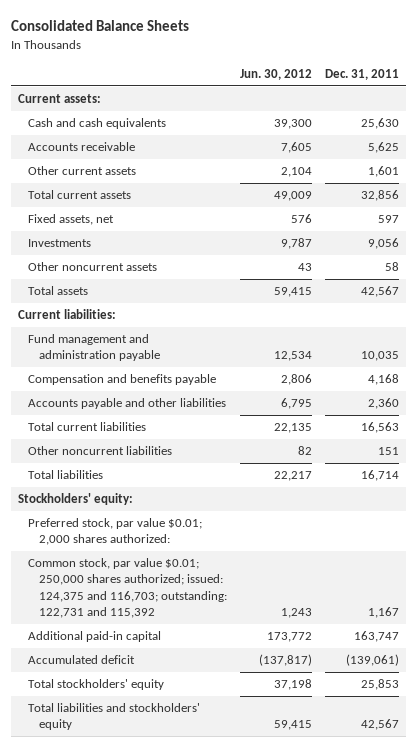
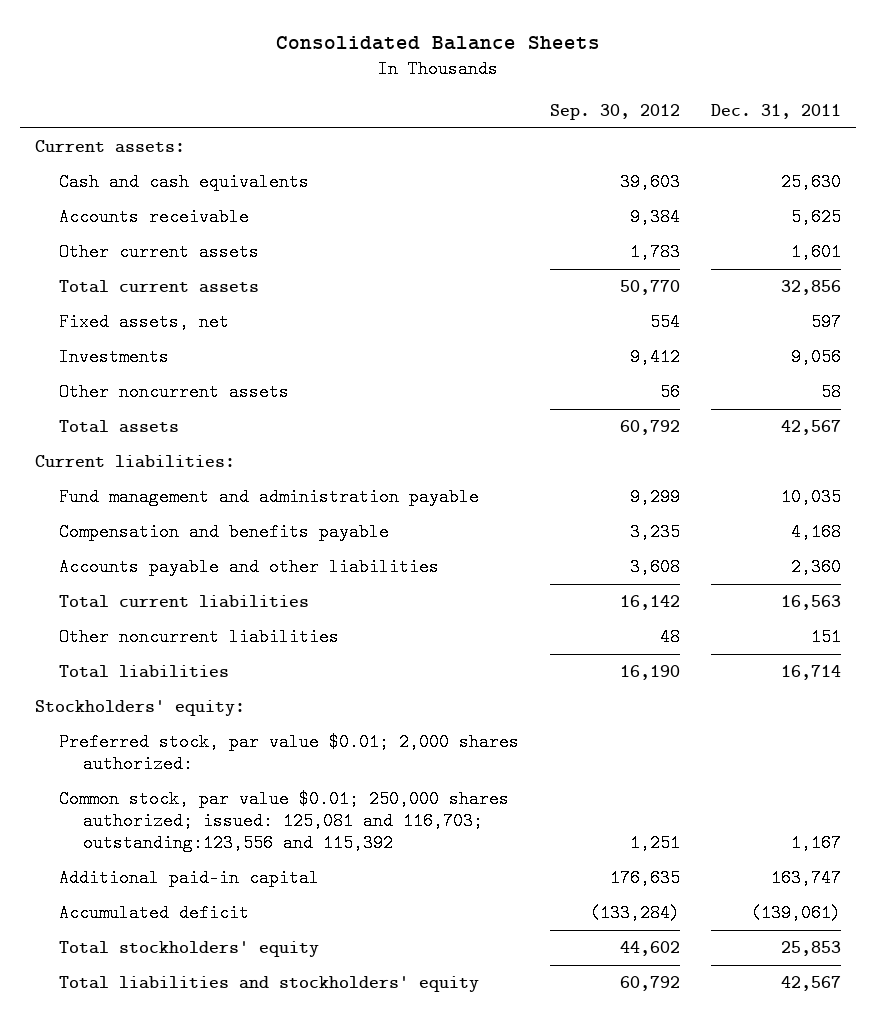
[240,69,313,81] Jun. 30, 2012 -> none
none -> [549,103,680,120] Sep. 30, 2012
[28,558,228,619] Common stock, par value $0.01; 250,000 shares authorized; issued: 124,375 and 116,703; outstanding: 122,731 and 115,392 -> [59,790,510,853] Common stock, par value $0.01; 250,000 shares authorized; issued: 125,081 and 116,703; outstanding:123,556 and 115,392

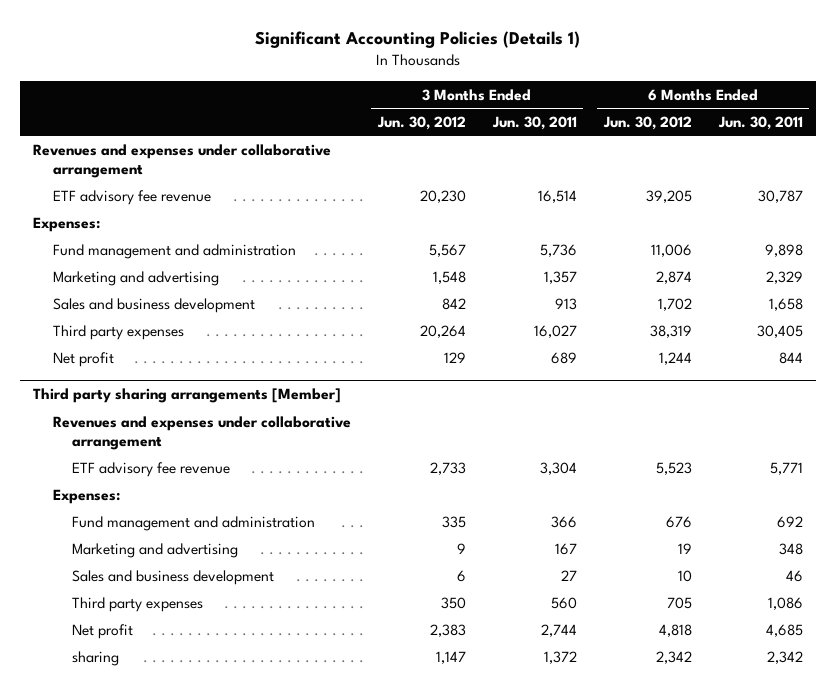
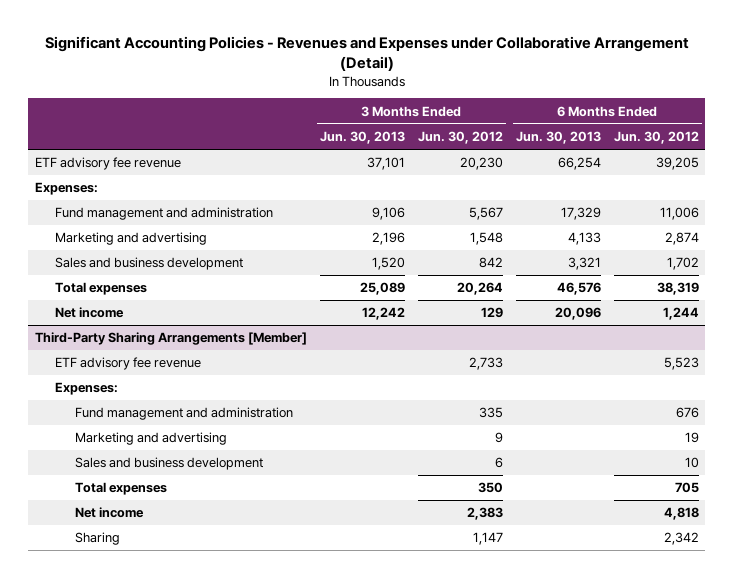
[254,31,580,49] Significant Accounting Policies (Details 1) -> [44,36,689,72] Significant Accounting Policies - Revenues and Expenses under Collaborative Arrangement (Detail)
[491,115,577,130] Jun. 30, 2011 -> none
[717,115,803,130] Jun. 30, 2011 -> none
none -> [319,131,405,145] Jun. 30, 2013
none -> [515,131,601,145] Jun. 30, 2013
[33,143,332,178] Revenues and expenses under collaborative arrangement -> none
[52,415,351,450] Revenues and expenses under collaborative arrangement -> none
[52,324,184,340] Third party expenses -> [54,282,147,296] Total expenses
[52,351,114,367] Net profit -> [54,307,124,319] Net income
[33,388,342,404] Third party sharing arrangements [Member] -> [34,332,307,346] Third-Party Sharing Arrangements [Member]
[72,596,204,612] Third party expenses -> [75,482,168,496] Total expenses
[72,623,134,639] Net profit -> [75,507,145,519] Net income
[72,650,120,666] sharing -> [75,532,121,546] Sharing

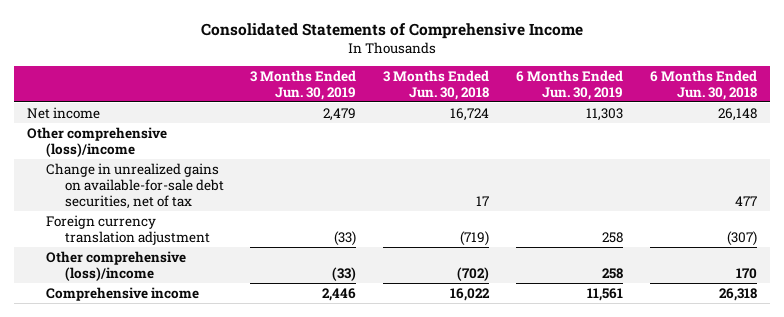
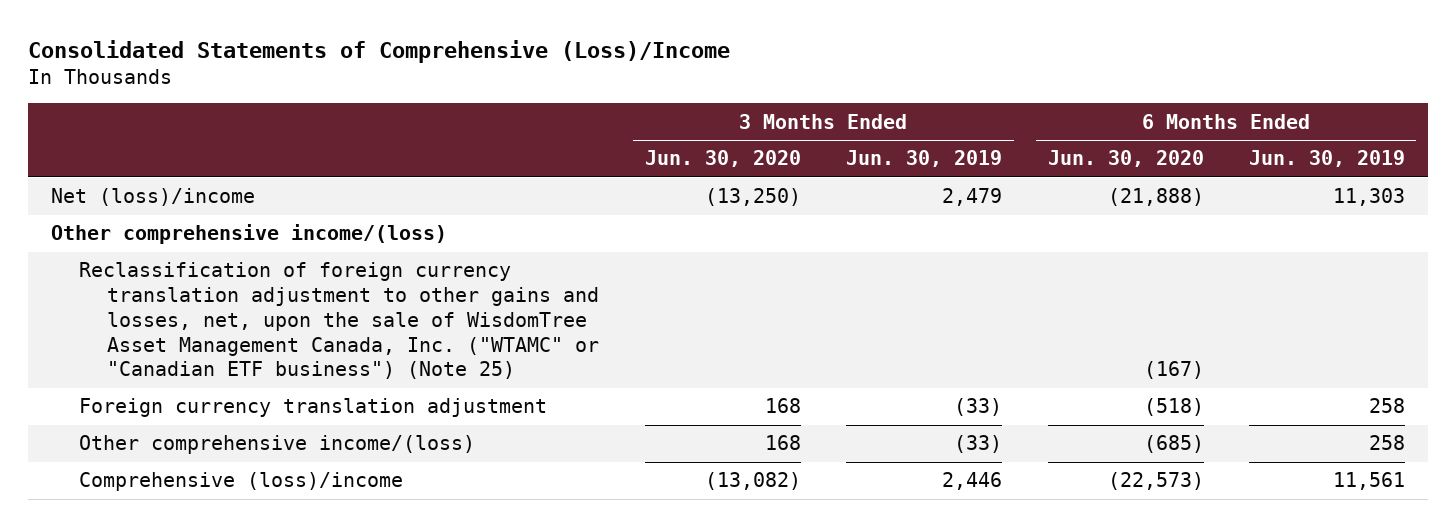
[201,22,584,39] Consolidated Statements of Comprehensive Income -> [27,39,730,63] Consolidated Statements of Comprehensive (Loss)/Income
[383,69,490,100] 3 Months Ended Jun. 30, 2018 -> none
[650,69,758,100] 6 Months Ended Jun. 30, 2018 -> none
none -> [644,150,801,168] Jun. 30, 2020
none -> [1047,150,1204,168] Jun. 30, 2020
[45,162,224,209] Change in unrealized gains on available-for-sale debt securities, net of tax -> none
[27,106,101,119] Net income -> [50,188,255,207] Net (loss)/income
[27,126,168,157] Other comprehensive (loss)/income -> [50,224,447,245] Other comprehensive income/(loss)
none -> [78,262,600,380] Reclassification of foreign currency translation adjustment to other gains and losses, net, upon the sale of WisdomTree Asset Management Canada, Inc. ("WTAMC" or "Canadian ETF business") (Note 25)
[45,250,186,281] Other comprehensive (loss)/income -> [78,435,475,455] Other comprehensive income/(loss)
[45,286,199,301] Comprehensive income -> [78,472,403,492] Comprehensive (loss)/income

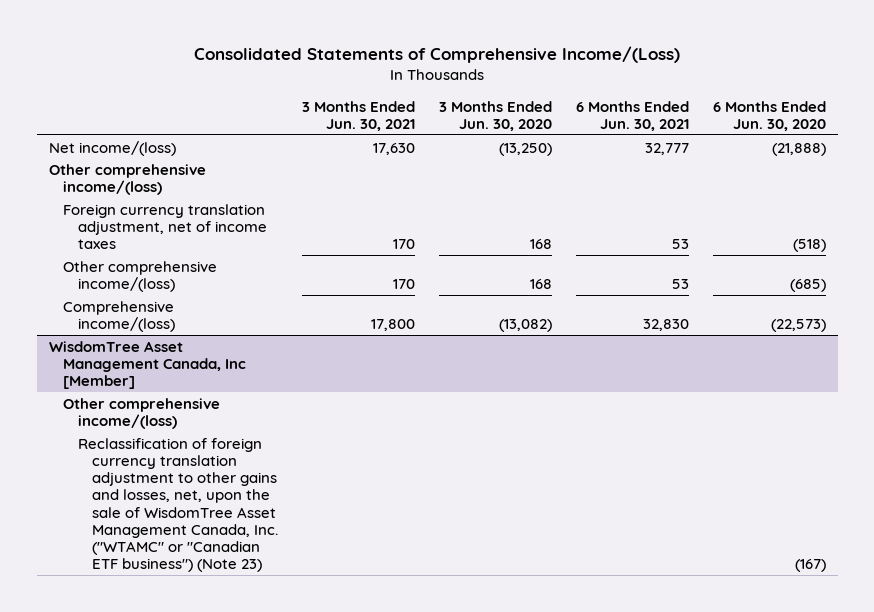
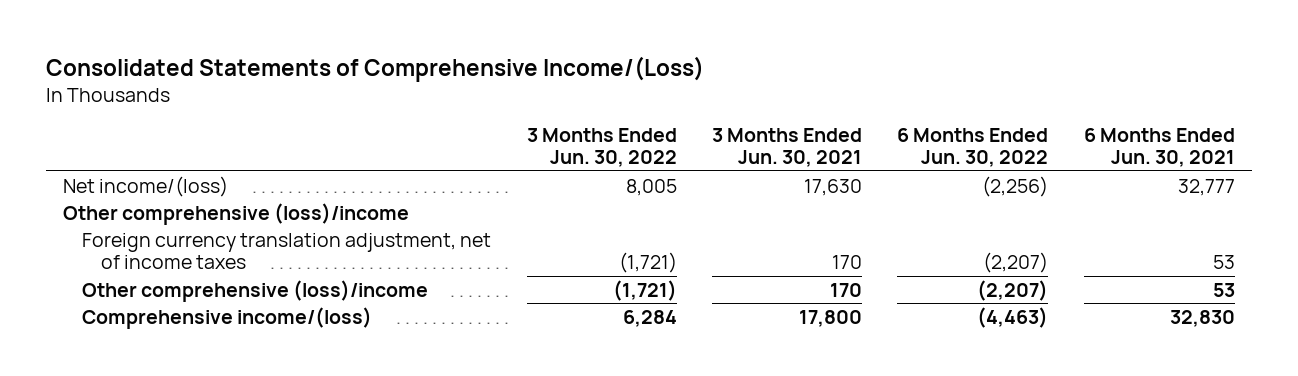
[438,100,552,131] 3 Months Ended Jun. 30, 2020 -> none
[712,100,826,131] 6 Months Ended Jun. 30, 2020 -> none
none -> [526,128,677,168] 3 Months Ended Jun. 30, 2022
none -> [897,128,1049,168] 6 Months Ended Jun. 30, 2022
[48,163,206,195] Other comprehensive income/(loss) -> [63,202,410,225] Other comprehensive (loss)/income
[63,260,218,292] Other comprehensive income/(loss) -> [82,279,429,302] Other comprehensive (loss)/income
[48,340,247,390] WisdomTree Asset Management Canada, Inc [Member] -> none
[63,397,221,429] Other comprehensive income/(loss) -> none
[77,437,278,573] Reclassification of foreign currency translation adjustment to other gains and losses, net, upon the sale of WisdomTree Asset Management Canada, Inc. ("WTAMC" or "Canadian ETF business") (Note 23) -> none

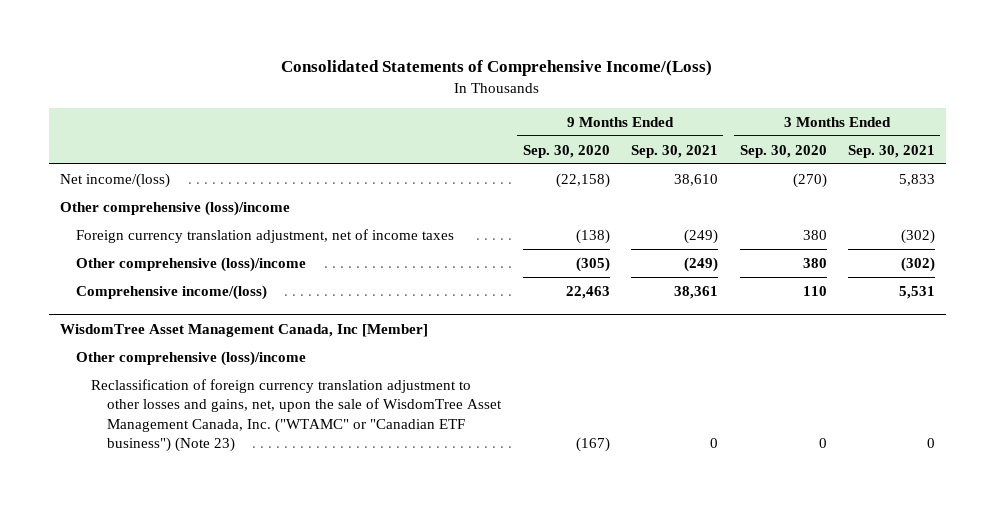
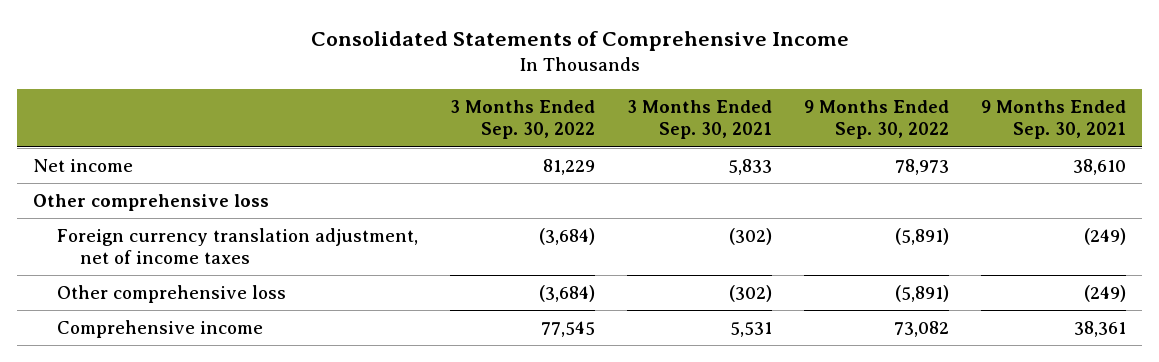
[281,60,713,77] Consolidated Statements of Comprehensive Income/(Loss) -> [310,30,849,51] Consolidated Statements of Comprehensive Income
[522,144,610,158] Sep. 30, 2020 -> none
[739,144,827,158] Sep. 30, 2020 -> none
none -> [449,100,595,140] 3 Months Ended Sep. 30, 2022
none -> [803,100,949,140] 9 Months Ended Sep. 30, 2022
[59,172,170,188] Net income/(loss) -> [33,159,134,173] Net income
[59,200,290,216] Other comprehensive (loss)/income -> [33,194,270,212] Other comprehensive loss
[59,323,428,337] WisdomTree Asset Management Canada, Inc [Member] -> none
[75,350,306,366] Other comprehensive (loss)/income -> none
[91,378,503,453] Reclassification of foreign currency translation adjustment to other losses and gains, net, upon the sale of WisdomTree Asset Management Canada, Inc. ("WTAMC" or "Canadian ETF business") (Note 23) -> none
[75,256,306,272] Other comprehensive (loss)/income -> [56,285,286,304] Other comprehensive loss
[75,284,267,300] Comprehensive income/(loss) -> [56,320,263,339] Comprehensive income

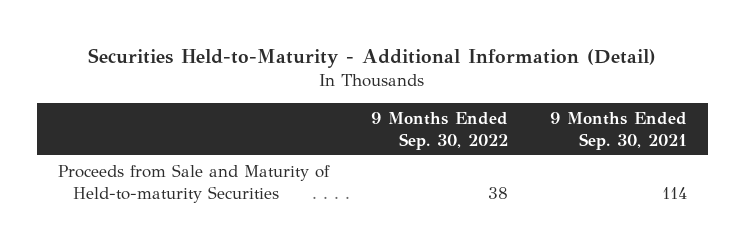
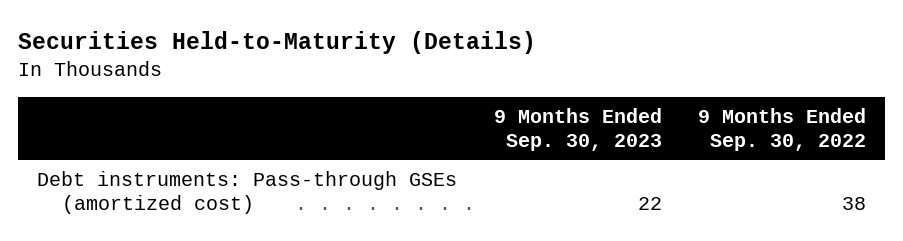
[88,47,657,68] Securities Held-to-Maturity - Additional Information (Detail) -> [18,31,537,55] Securities Held-to-Maturity (Details)
[549,111,687,150] 9 Months Ended Sep. 30, 2021 -> none
none -> [493,107,662,151] 9 Months Ended Sep. 30, 2023
[57,164,330,203] Proceeds from Sale and Maturity of Held-to-maturity Securities -> [36,171,457,214] Debt instruments: Pass-through GSEs (amortized cost)

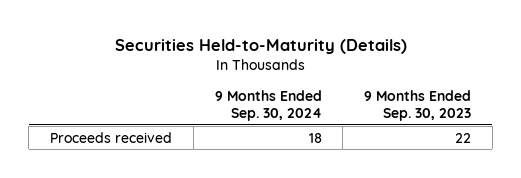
[698,107,867,151] 9 Months Ended Sep. 30, 2022 -> none
none -> [214,89,322,122] 9 Months Ended Sep. 30, 2024
[36,171,457,214] Debt instruments: Pass-through GSEs (amortized cost) -> [50,131,173,143] Proceeds received

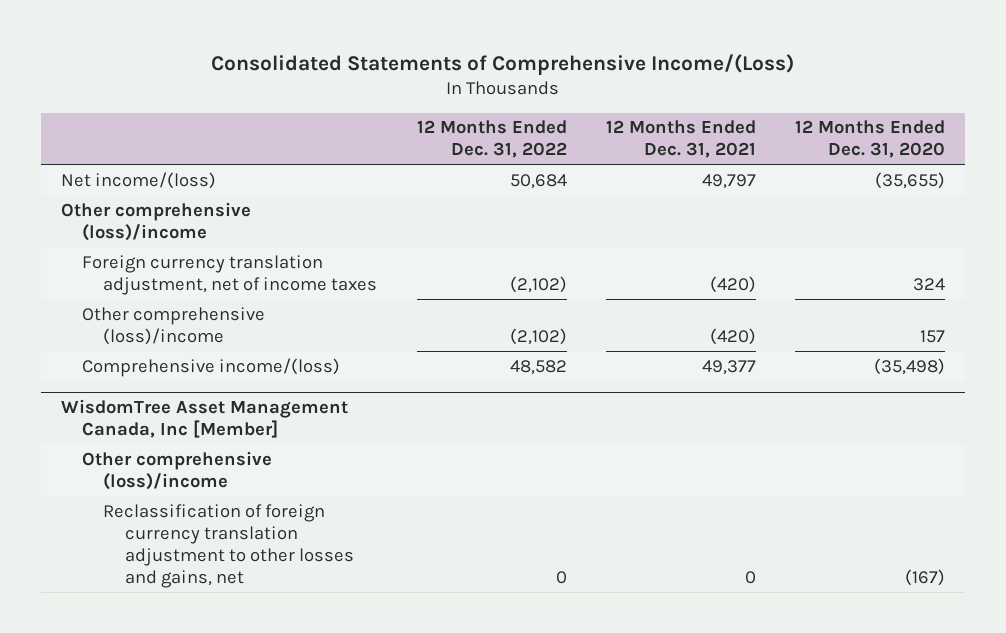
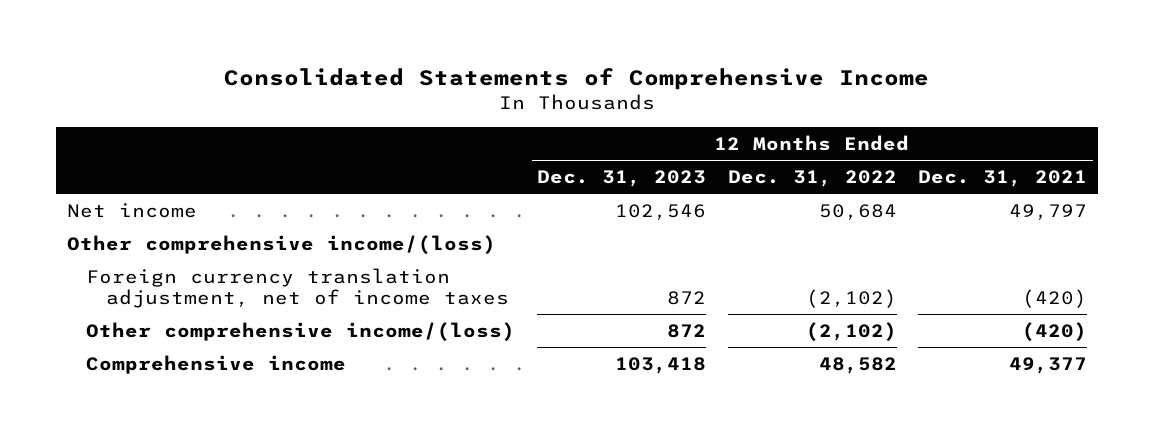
[210,53,794,75] Consolidated Statements of Comprehensive Income/(Loss) -> [224,67,930,90] Consolidated Statements of Comprehensive Income
[795,120,946,159] 12 Months Ended Dec. 31, 2020 -> none
none -> [537,170,707,188] Dec. 31, 2023
[60,171,216,189] Net income/(loss) -> [67,202,198,218] Net income
[60,201,251,241] Other comprehensive (loss)/income -> [67,234,497,254] Other comprehensive income/(loss)
[60,398,348,438] WisdomTree Asset Management Canada, Inc [Member] -> none
[81,450,272,490] Other comprehensive (loss)/income -> none
[103,503,354,588] Reclassification of foreign currency translation adjustment to other losses and gains, net -> none
[81,306,265,345] Other comprehensive (loss)/income -> [86,321,516,341] Other comprehensive income/(loss)
[81,357,340,377] Comprehensive income/(loss) -> [86,354,347,374] Comprehensive income

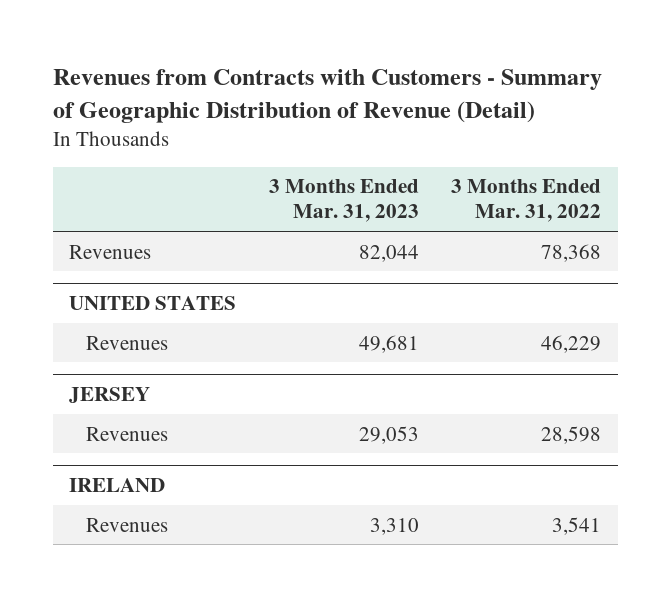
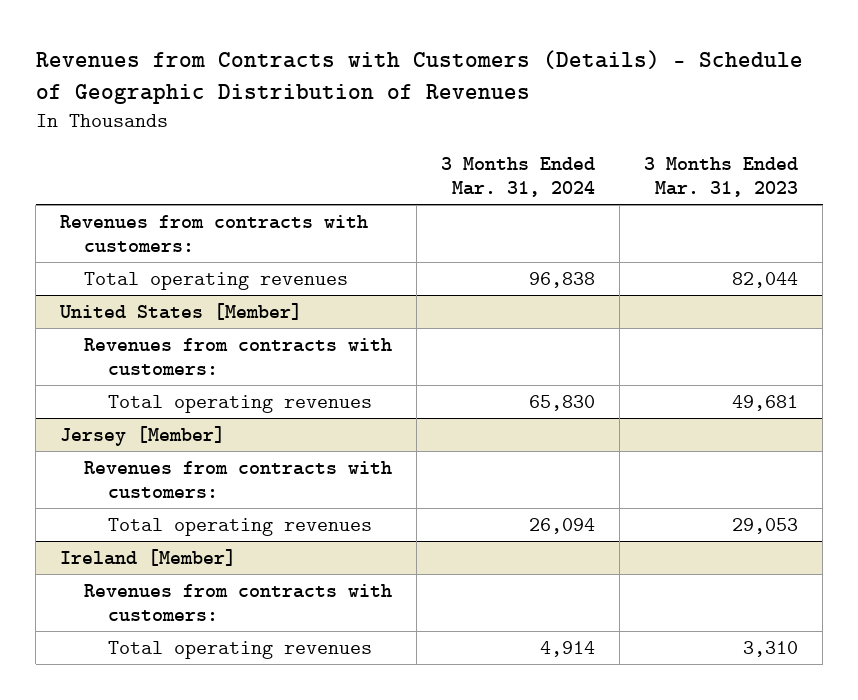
[52,69,602,123] Revenues from Contracts with Customers - Summary of Geographic Distribution of Revenue (Detail) -> [35,50,803,105] Revenues from Contracts with Customers (Details) - Schedule of Geographic Distribution of Revenues
[451,179,602,223] 3 Months Ended Mar. 31, 2022 -> none
none -> [441,156,596,198] 3 Months Ended Mar. 31, 2024
none -> [60,214,369,252] Revenues from contracts with customers:
[68,244,151,259] Revenues -> [84,271,349,290] Total operating revenues
[68,296,236,311] UNITED STATES -> [59,302,303,320] United States [Member]
none -> [84,337,393,375] Revenues from contracts with customers:
[85,335,168,350] Revenues -> [108,394,373,413] Total operating revenues
[68,387,150,404] JERSEY -> [60,425,226,446] Jersey [Member]
none -> [84,460,393,498] Revenues from contracts with customers:
[85,426,168,441] Revenues -> [108,517,373,536] Total operating revenues
[68,478,165,493] IRELAND -> [60,548,237,566] Ireland [Member]
none -> [84,583,393,621] Revenues from contracts with customers:
[85,517,168,532] Revenues -> [108,640,373,659] Total operating revenues

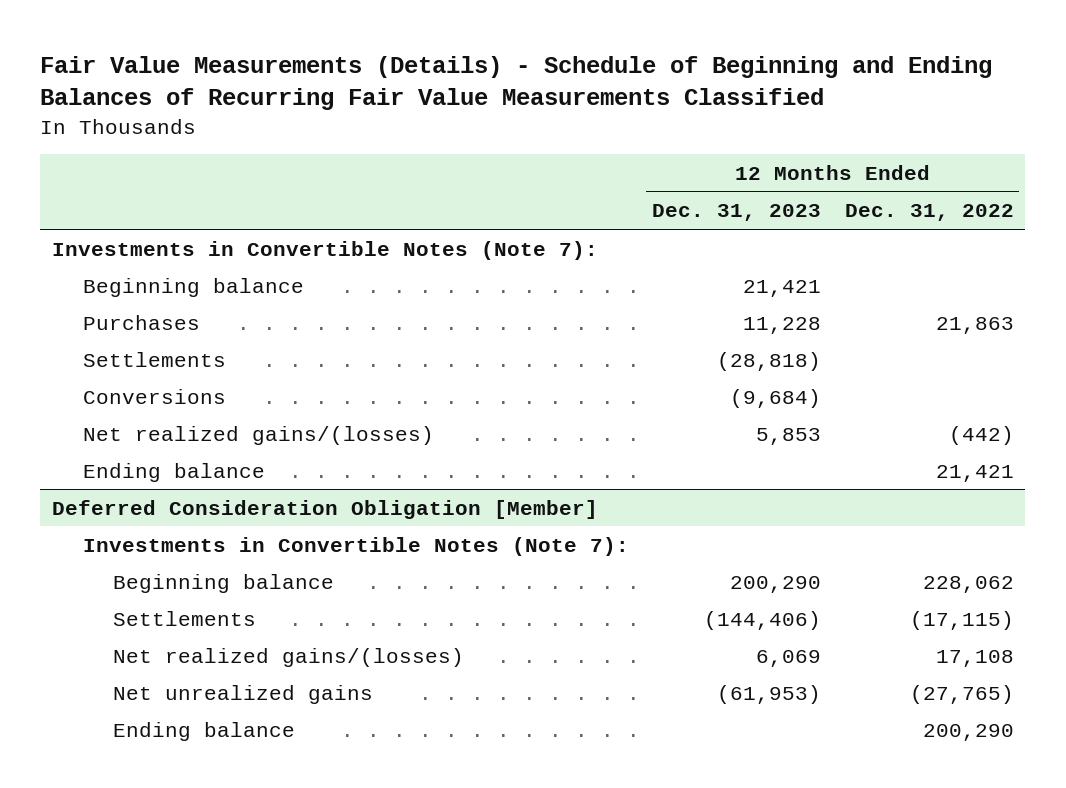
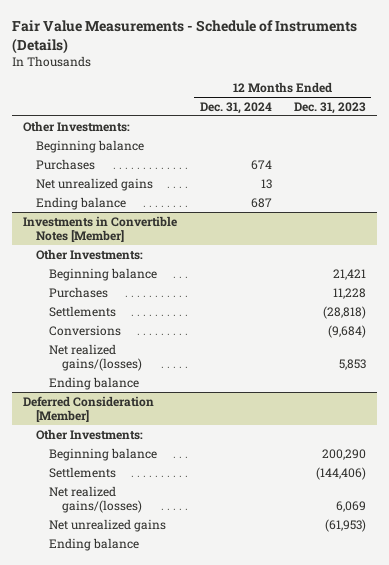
[40,55,993,111] Fair Value Measurements (Details) - Schedule of Beginning and Ending Balances of Recurring Fair Value Measurements Classified -> [12,20,358,54] Fair Value Measurements - Schedule of Instruments (Details)
[844,204,1014,222] Dec. 31, 2022 -> none
none -> [199,101,272,114] Dec. 31, 2024
[51,240,598,260] Investments in Convertible Notes (Note 7): -> none
none -> [23,120,131,132] Other Investments:
none -> [36,139,145,153] Beginning balance
none -> [36,158,96,170] Purchases
none -> [36,177,154,191] Net unrealized gains
none -> [36,196,127,210] Ending balance
none -> [23,215,178,242] Investments in Convertible Notes [Member]
none -> [36,248,144,260] Other Investments:
[82,536,629,556] Investments in Convertible Notes (Note 7): -> none
[51,499,598,519] Deferred Consideration Obligation [Member] -> [23,395,155,422] Deferred Consideration [Member]
none -> [36,428,144,440] Other Investments:

